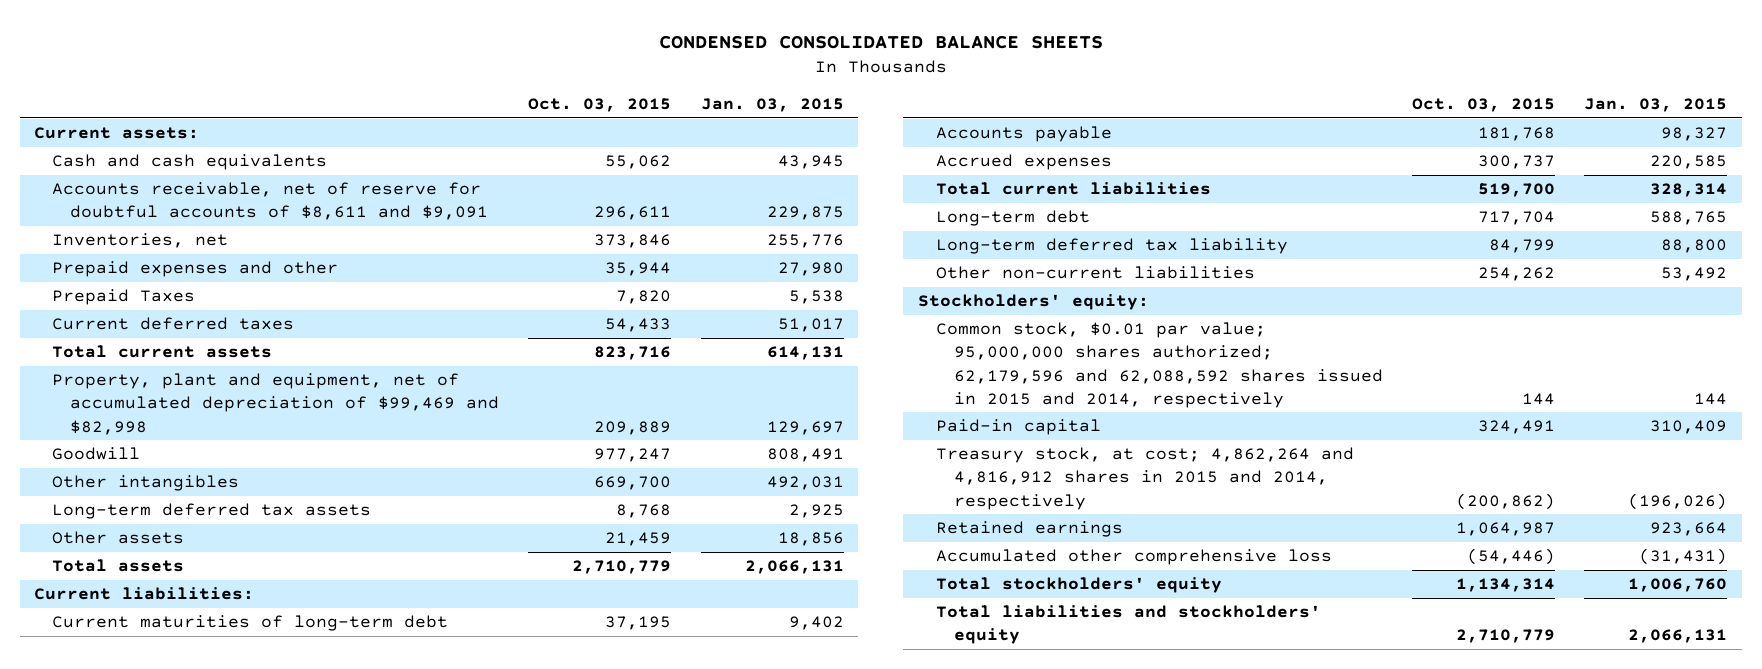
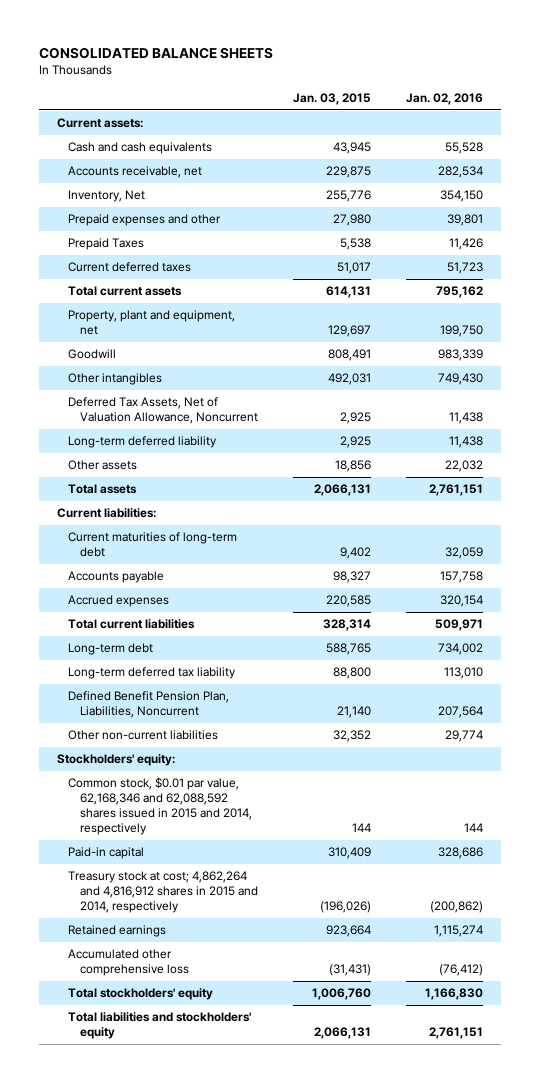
[658,34,1103,49] CONDENSED CONSOLIDATED BALANCE SHEETS -> [39,46,274,59] CONSOLIDATED BALANCE SHEETS
[528,98,672,113] Oct. 03, 2015 -> none
none -> [406,93,484,106] Jan. 02, 2016
[52,182,489,221] Accounts receivable, net of reserve for doubtful accounts of $8,611 and $9,091 -> [68,166,203,179] Accounts receivable, net
[52,233,229,249] Inventories, net -> [68,190,146,203] Inventory, Net
[52,373,500,435] Property, plant and equipment, net of accumulated depreciation of $99,469 and $82,998 -> [68,310,236,336] Property, plant and equipment, net
[52,503,372,520] Long-term deferred tax assets -> [68,397,258,425] Deferred Tax Assets, Net of Valuation Allowance, Noncurrent
none -> [68,436,218,449] Long-term deferred liability
none -> [68,691,230,719] Defined Benefit Pension Plan, Liabilities, Noncurrent
[1661,267,1728,282] 53,492 -> [333,730,372,743] 32,352
[935,322,1383,408] Common stock, $0.01 par value; 95,000,000 shares authorized; 62,179,596 and 62,088,592 shares issued in 2015 and 2014, respectively -> [68,777,252,836] Common stock, $0.01 par value, 62,168,346 and 62,088,592 shares issued in 2015 and 2014, respectively
[935,447,1354,510] Treasury stock, at cost; 4,862,264 and 4,816,912 shares in 2015 and 2014, respectively -> [68,871,258,914] Treasury stock at cost; 4,862,264 and 4,816,912 shares in 2015 and 2014, respectively

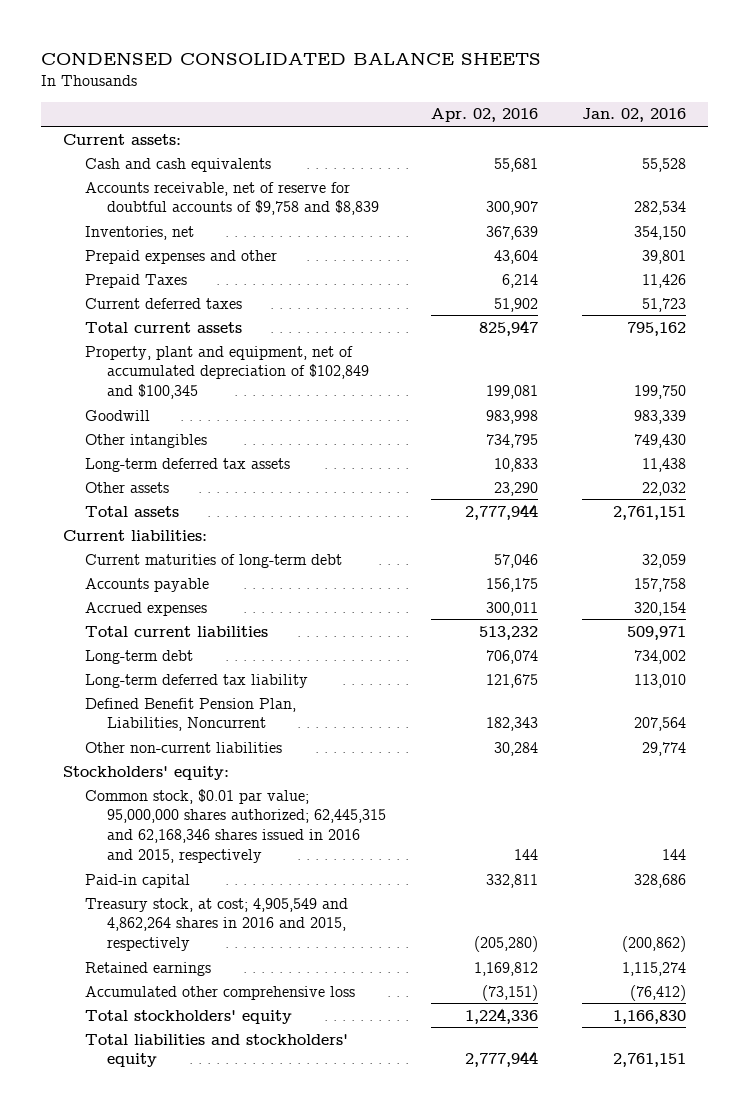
[39,46,274,59] CONSOLIDATED BALANCE SHEETS -> [41,52,542,66] CONDENSED CONSOLIDATED BALANCE SHEETS
[293,93,372,106] Jan. 03, 2015 -> none
none -> [430,108,538,123] Apr. 02, 2016
[68,166,203,179] Accounts receivable, net -> [85,181,380,216] Accounts receivable, net of reserve for doubtful accounts of $9,758 and $8,839
[68,190,146,203] Inventory, Net -> [85,225,195,240] Inventories, net
[68,310,236,336] Property, plant and equipment, net -> [85,345,370,400] Property, plant and equipment, net of accumulated depreciation of $102,849 and $100,345
[68,436,218,449] Long-term deferred liability -> none
[68,397,258,425] Deferred Tax Assets, Net of Valuation Allowance, Noncurrent -> [85,457,291,472] Long-term deferred tax assets
[68,777,252,836] Common stock, $0.01 par value, 62,168,346 and 62,088,592 shares issued in 2015 and 2014, respectively -> [85,788,387,864] Common stock, $0.01 par value; 95,000,000 shares authorized; 62,445,315 and 62,168,346 shares issued in 2016 and 2015, respectively
[68,871,258,914] Treasury stock at cost; 4,862,264 and 4,816,912 shares in 2015 and 2014, respectively -> [85,897,349,952] Treasury stock, at cost; 4,905,549 and 4,862,264 shares in 2016 and 2015, respectively

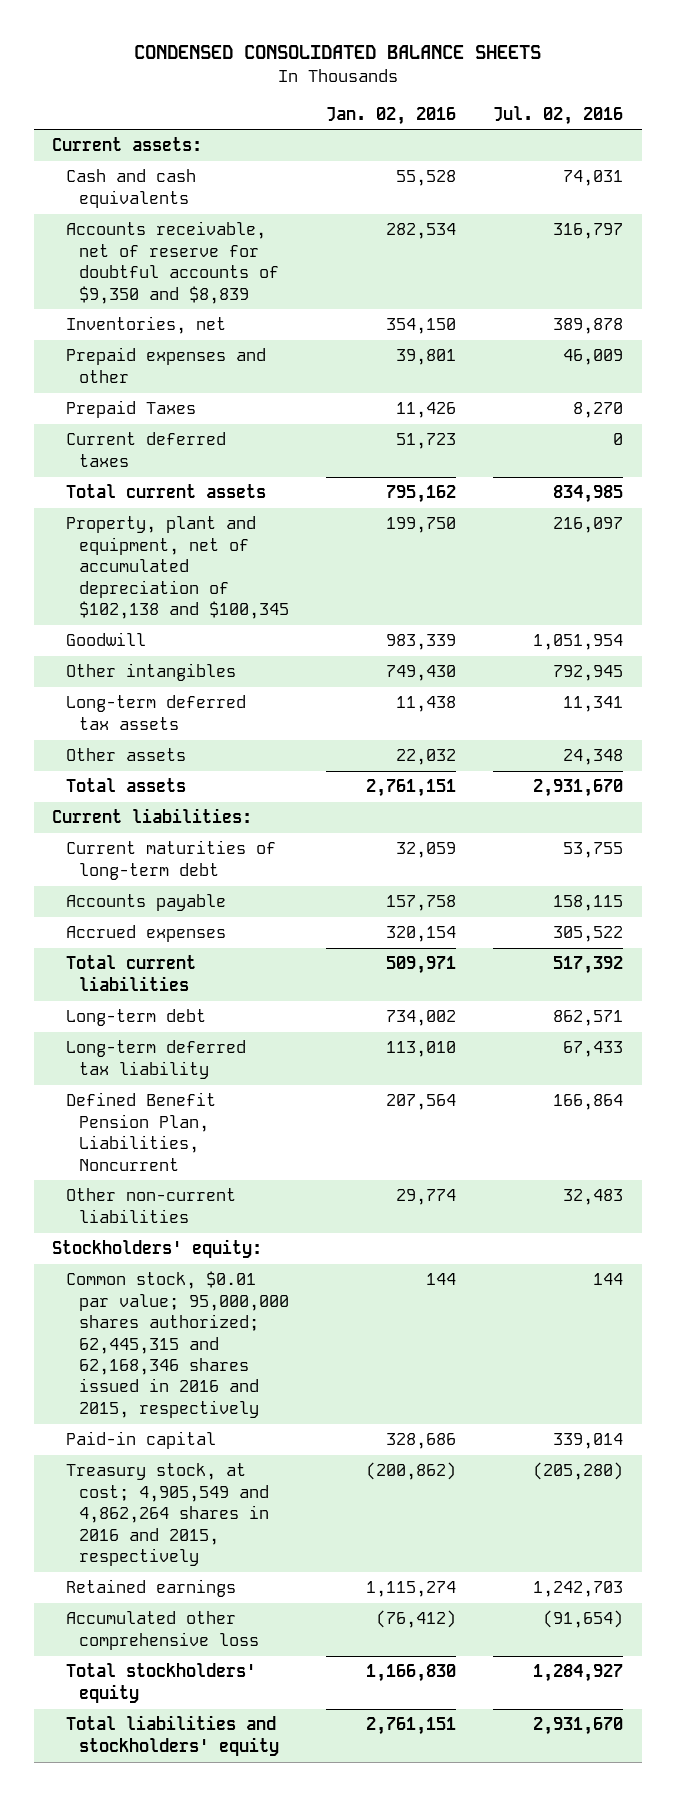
[430,108,538,123] Apr. 02, 2016 -> none
none -> [493,105,624,125] Jul. 02, 2016
[85,181,380,216] Accounts receivable, net of reserve for doubtful accounts of $9,758 and $8,839 -> [65,221,280,304] Accounts receivable, net of reserve for doubtful accounts of $9,350 and $8,839
[85,345,370,400] Property, plant and equipment, net of accumulated depreciation of $102,849 and $100,345 -> [65,516,290,619] Property, plant and equipment, net of accumulated depreciation of $102,138 and $100,345

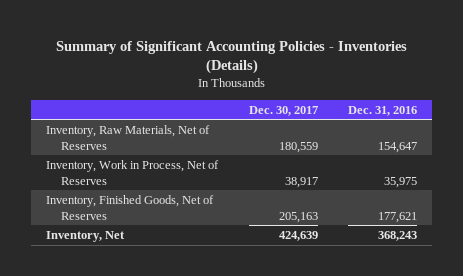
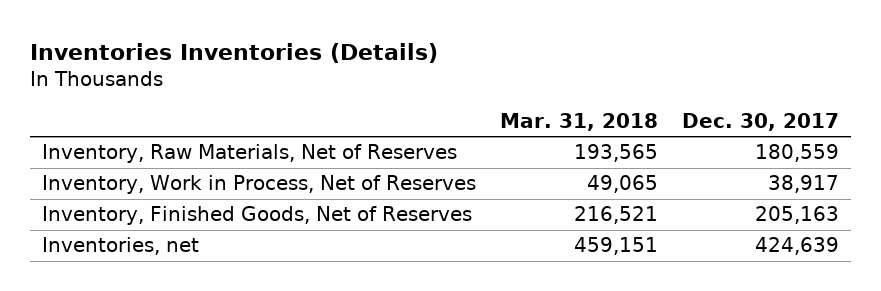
[55,40,407,75] Summary of Significant Accounting Policies - Inventories (Details) -> [30,43,439,64] Inventories Inventories (Details)
[347,105,417,116] Dec. 31, 2016 -> none
none -> [500,112,659,131] Mar. 31, 2018
[46,230,126,242] Inventory, Net -> [42,237,200,256] Inventories, net

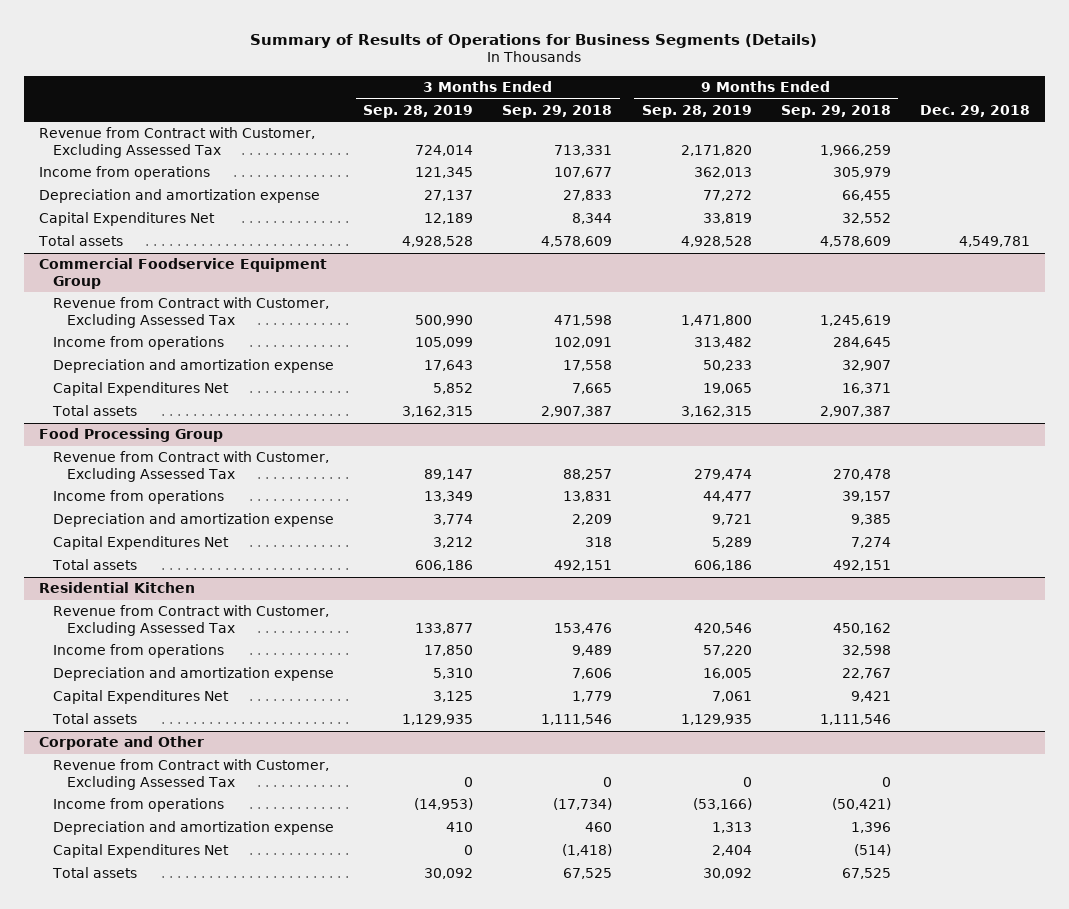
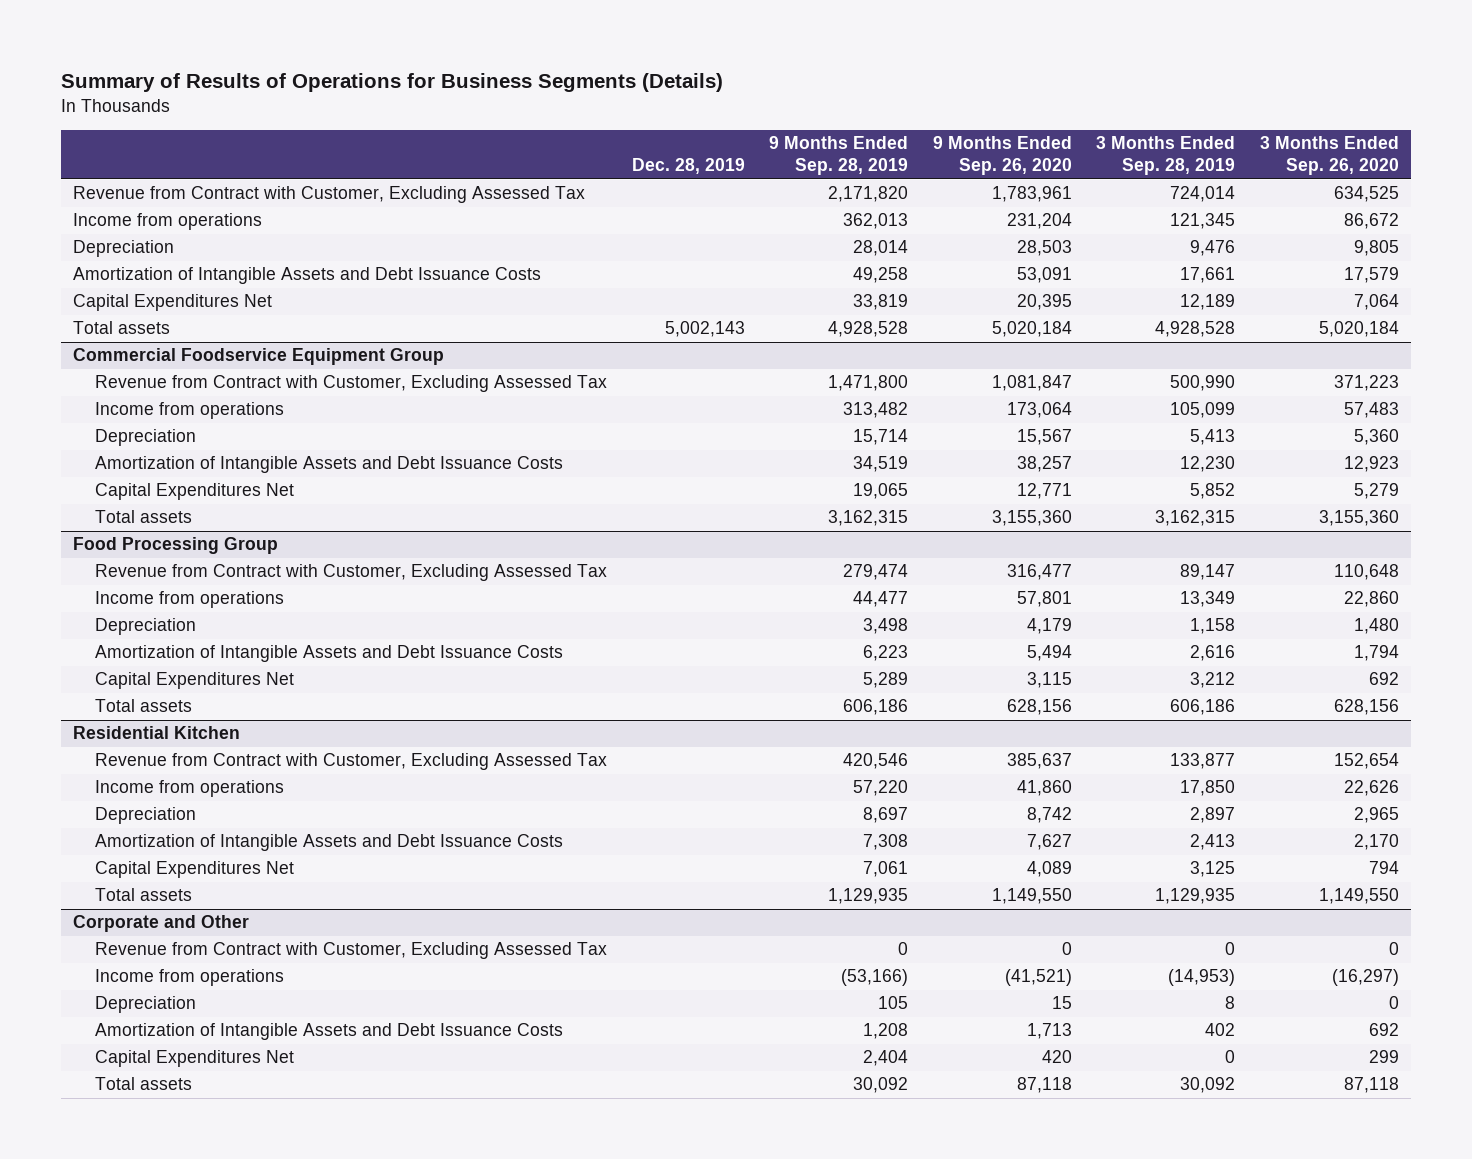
[502,104,613,118] Sep. 29, 2018 -> none
[780,104,891,118] Sep. 29, 2018 -> none
[919,104,1030,117] Dec. 29, 2018 -> none
none -> [631,158,745,175] Dec. 28, 2019
none -> [932,135,1072,176] 9 Months Ended Sep. 26, 2020
none -> [1259,135,1399,176] 3 Months Ended Sep. 26, 2020
[38,189,320,204] Depreciation and amortization expense -> none
none -> [72,240,174,258] Depreciation
none -> [72,267,541,285] Amortization of Intangible Assets and Debt Issuance Costs
[52,359,334,374] Depreciation and amortization expense -> none
none -> [95,429,197,447] Depreciation
none -> [95,456,564,474] Amortization of Intangible Assets and Debt Issuance Costs
[52,513,334,528] Depreciation and amortization expense -> none
none -> [95,618,197,636] Depreciation
none -> [95,645,564,663] Amortization of Intangible Assets and Debt Issuance Costs
[52,667,334,682] Depreciation and amortization expense -> none
none -> [95,807,197,825] Depreciation
none -> [95,834,564,852] Amortization of Intangible Assets and Debt Issuance Costs
[52,821,334,836] Depreciation and amortization expense -> none
none -> [95,996,197,1014] Depreciation
none -> [95,1023,564,1041] Amortization of Intangible Assets and Debt Issuance Costs

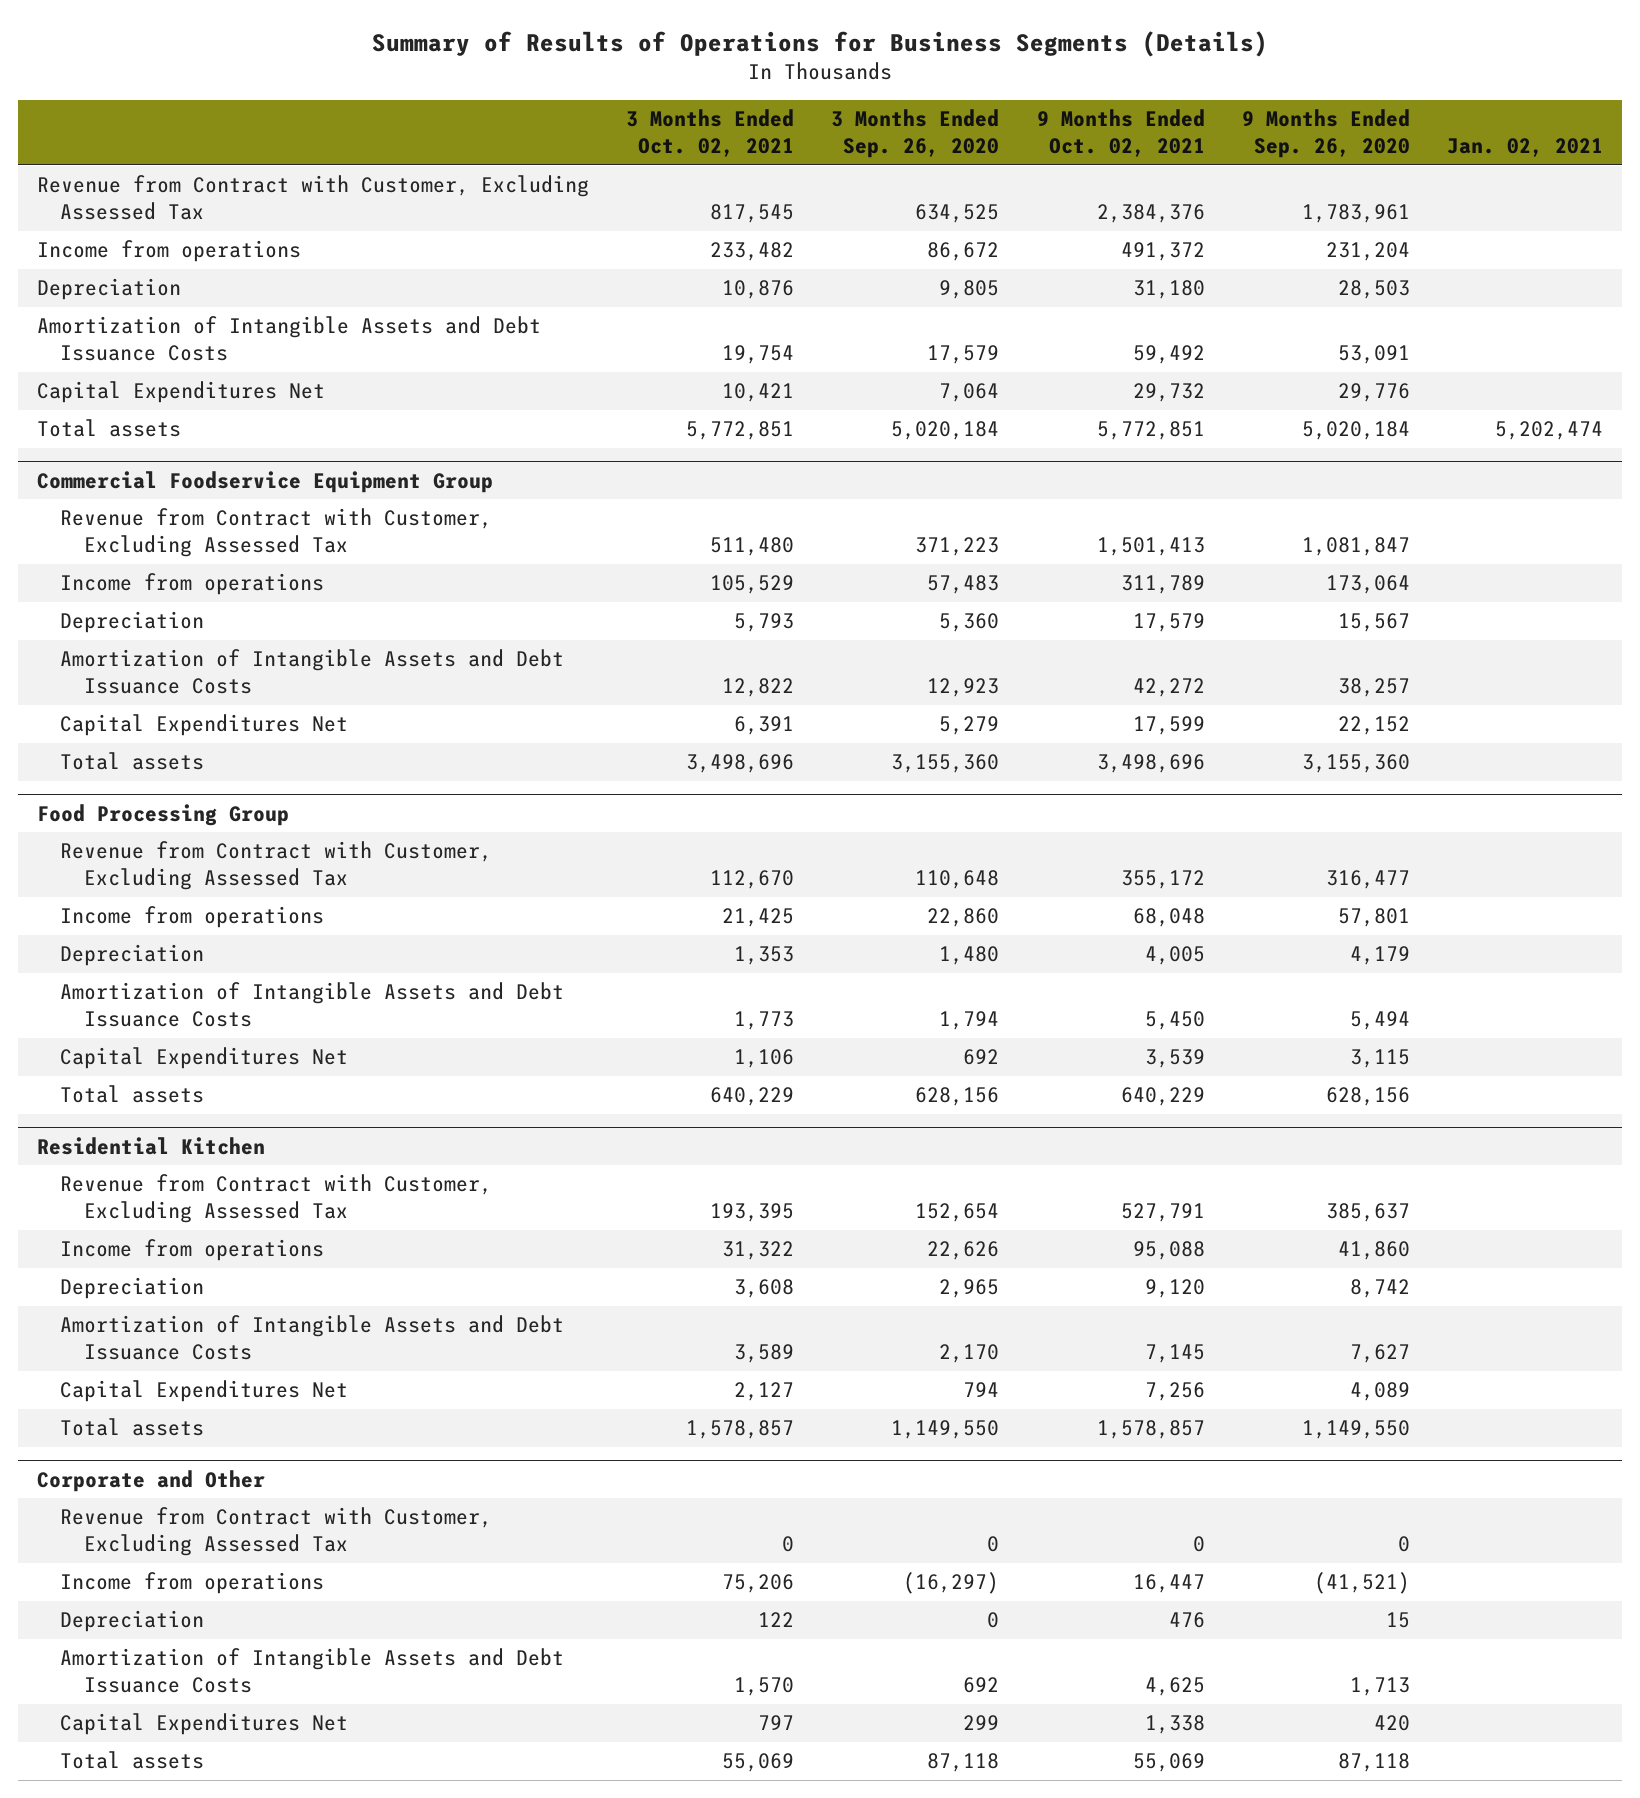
[631,158,745,175] Dec. 28, 2019 -> none
[769,135,909,176] 9 Months Ended Sep. 28, 2019 -> none
[1096,135,1236,176] 3 Months Ended Sep. 28, 2019 -> none
none -> [625,109,794,158] 3 Months Ended Oct. 02, 2021
none -> [1036,109,1205,158] 9 Months Ended Oct. 02, 2021
none -> [1447,138,1604,158] Jan. 02, 2021
[1016,294,1072,311] 20,395 -> [1338,383,1411,403] 29,776
[1016,483,1072,500] 12,771 -> [1338,716,1411,736] 22,152

